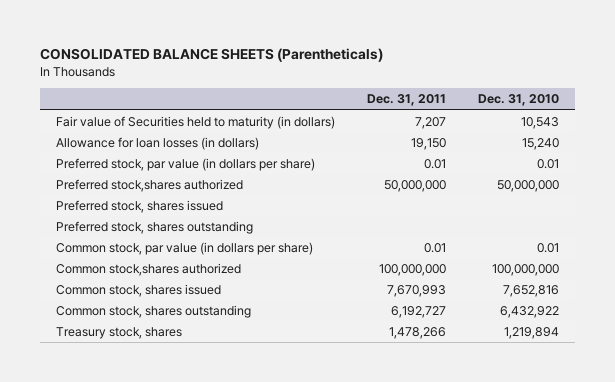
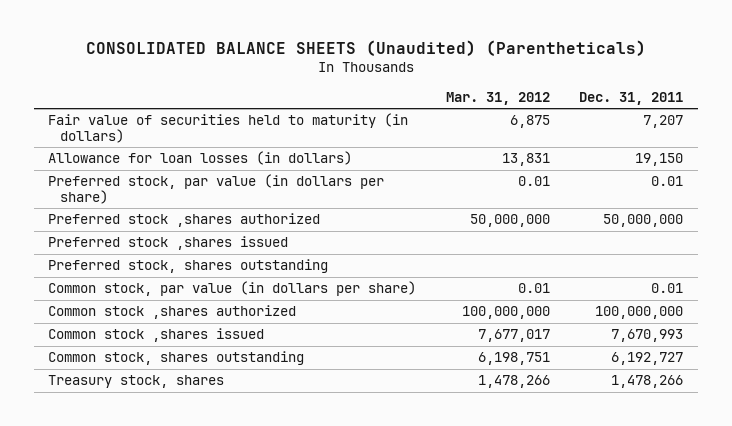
[40,48,384,63] CONSOLIDATED BALANCE SHEETS (Parentheticals) -> [85,40,646,57] CONSOLIDATED BALANCE SHEETS (Unaudited) (Parentheticals)
[478,94,560,107] Dec. 31, 2010 -> none
none -> [445,91,550,105] Mar. 31, 2012
[56,116,336,130] Fair value of Securities held to maturity (in dollars) -> [48,113,409,143] Fair value of securities held to maturity (in dollars)
[56,179,244,193] Preferred stock,shares authorized -> [48,213,321,228] Preferred stock ,shares authorized
[56,200,224,214] Preferred stock, shares issued -> [48,236,289,251] Preferred stock ,shares issued
[56,263,242,277] Common stock,shares authorized -> [48,305,297,320] Common stock ,shares authorized
[56,284,222,298] Common stock, shares issued -> [48,328,265,343] Common stock ,shares issued

